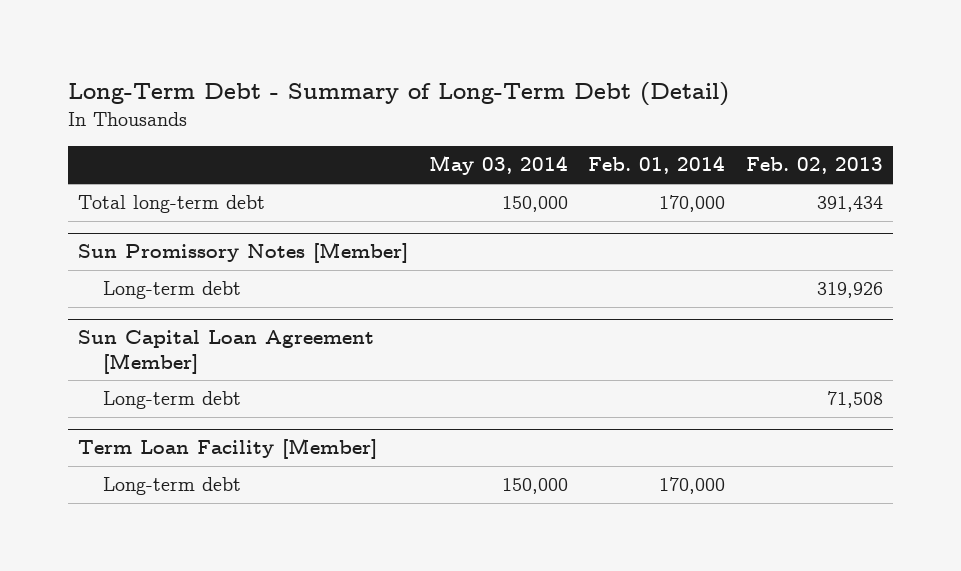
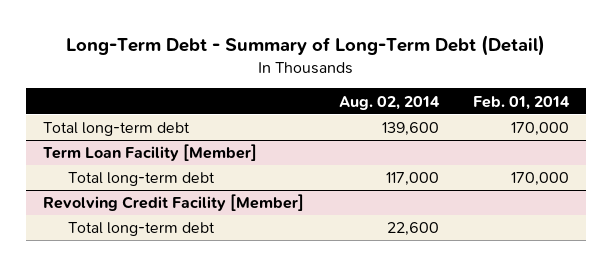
[428,155,568,176] May 03, 2014 -> none
[745,157,883,175] Feb. 02, 2013 -> none
none -> [338,95,440,110] Aug. 02, 2014
[78,242,409,264] Sun Promissory Notes [Member] -> none
[103,281,242,300] Long-term debt -> none
[78,330,375,374] Sun Capital Loan Agreement [Member] -> none
[103,391,242,410] Long-term debt -> none
[103,477,242,496] Long-term debt -> [67,172,215,187] Total long-term debt
none -> [43,194,305,212] Revolving Credit Facility [Member]
none -> [67,222,215,237] Total long-term debt

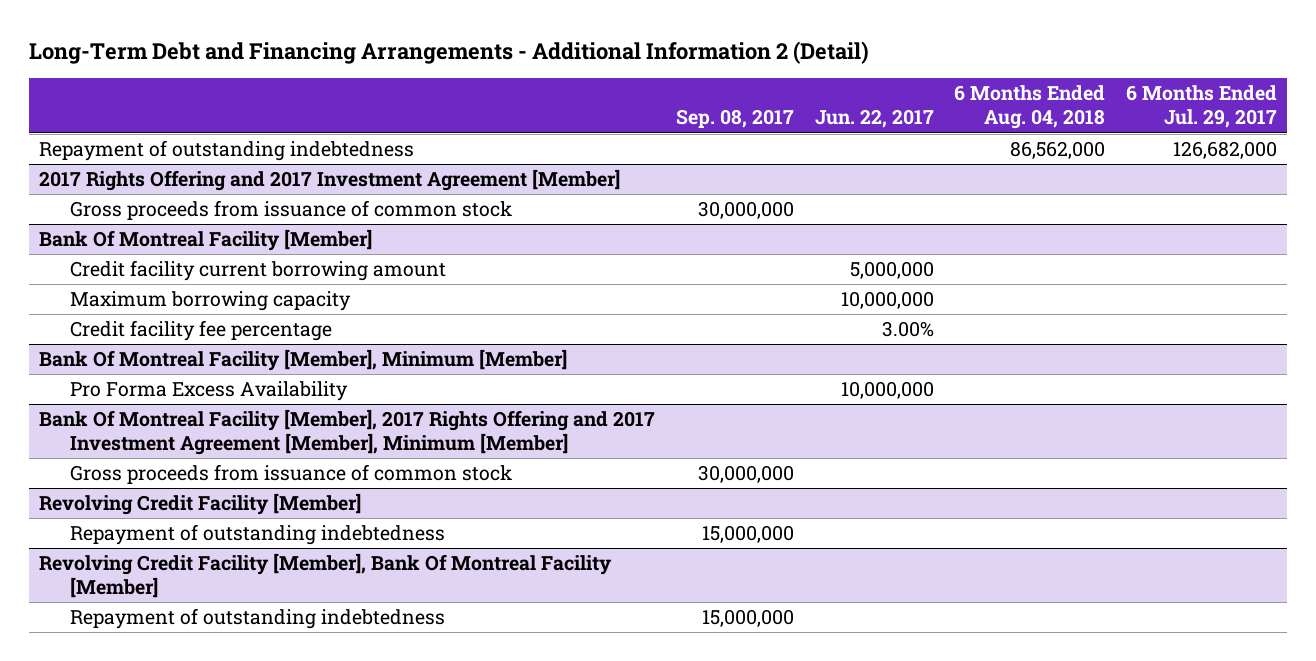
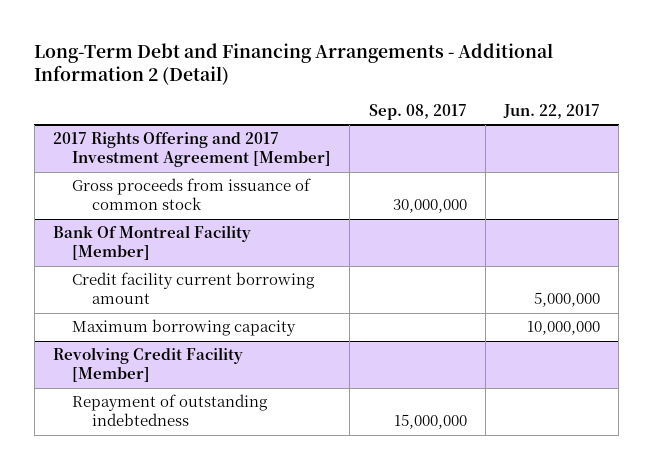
[954,85,1106,130] 6 Months Ended Aug. 04, 2018 -> none
[1125,85,1277,129] 6 Months Ended Jul. 29, 2017 -> none
[39,140,415,162] Repayment of outstanding indebtedness -> none
[69,320,332,342] Credit facility fee percentage -> none
[39,349,568,372] Bank Of Montreal Facility [Member], Minimum [Member] -> none
[69,381,348,402] Pro Forma Excess Availability -> none
[39,409,656,456] Bank Of Montreal Facility [Member], 2017 Rights Offering and 2017 Investment Agreement [Member], Minimum [Member] -> none
[69,464,512,485] Gross proceeds from issuance of common stock -> none
[39,553,613,599] Revolving Credit Facility [Member], Bank Of Montreal Facility [Member] -> none
[69,608,445,630] Repayment of outstanding indebtedness -> none

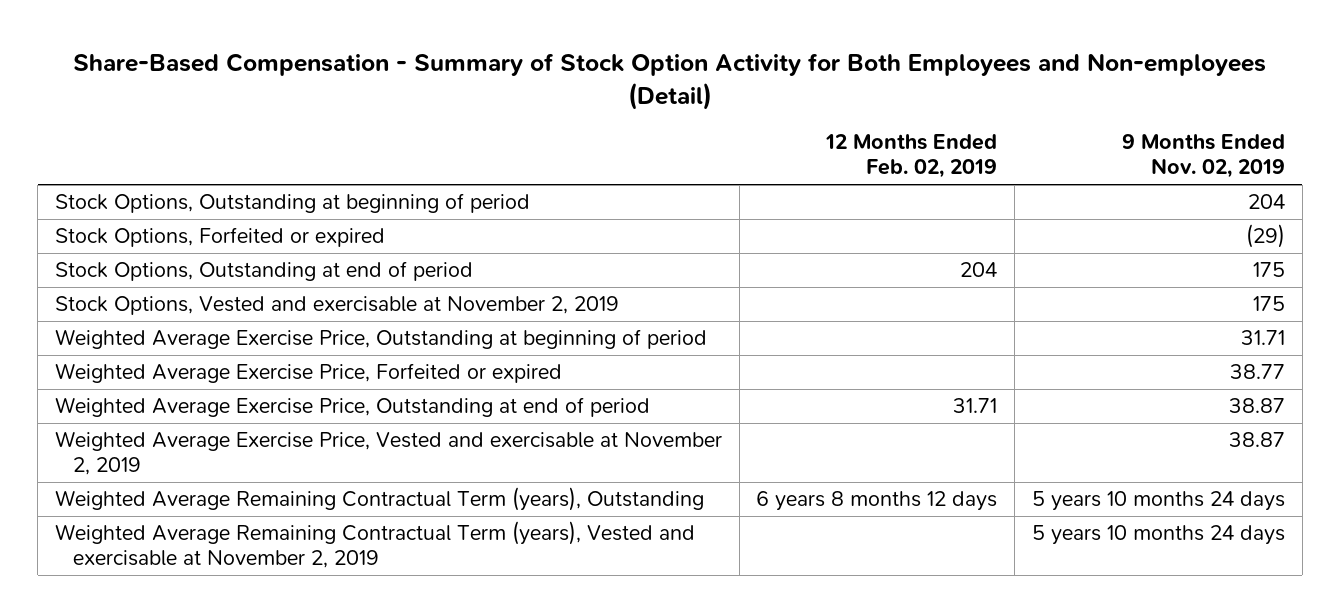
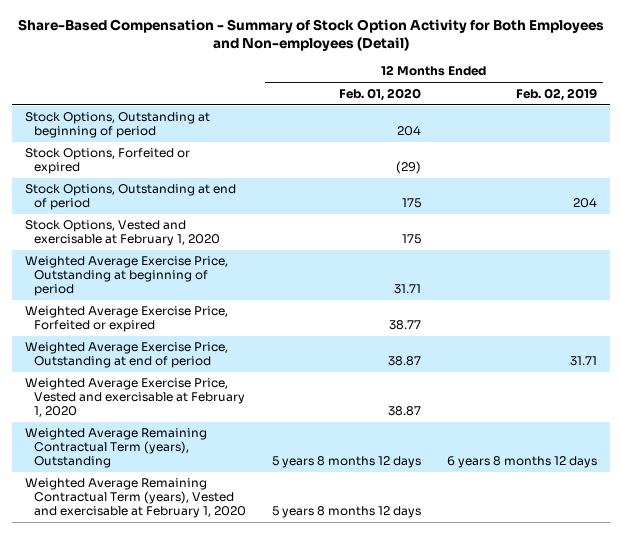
[1121,134,1285,179] 9 Months Ended Nov. 02, 2019 -> none
none -> [338,87,421,101] Feb. 01, 2020
[55,296,620,316] Stock Options, Vested and exercisable at November 2, 2019 -> [24,220,221,247] Stock Options, Vested and exercisable at February 1, 2020
[55,431,723,476] Weighted Average Exercise Price, Vested and exercisable at November 2, 2019 -> [24,378,246,418] Weighted Average Exercise Price, Vested and exercisable at February 1, 2020
[55,521,696,569] Weighted Average Remaining Contractual Term (years), Vested and exercisable at November 2, 2019 -> [24,478,247,519] Weighted Average Remaining Contractual Term (years), Vested and exercisable at February 1, 2020

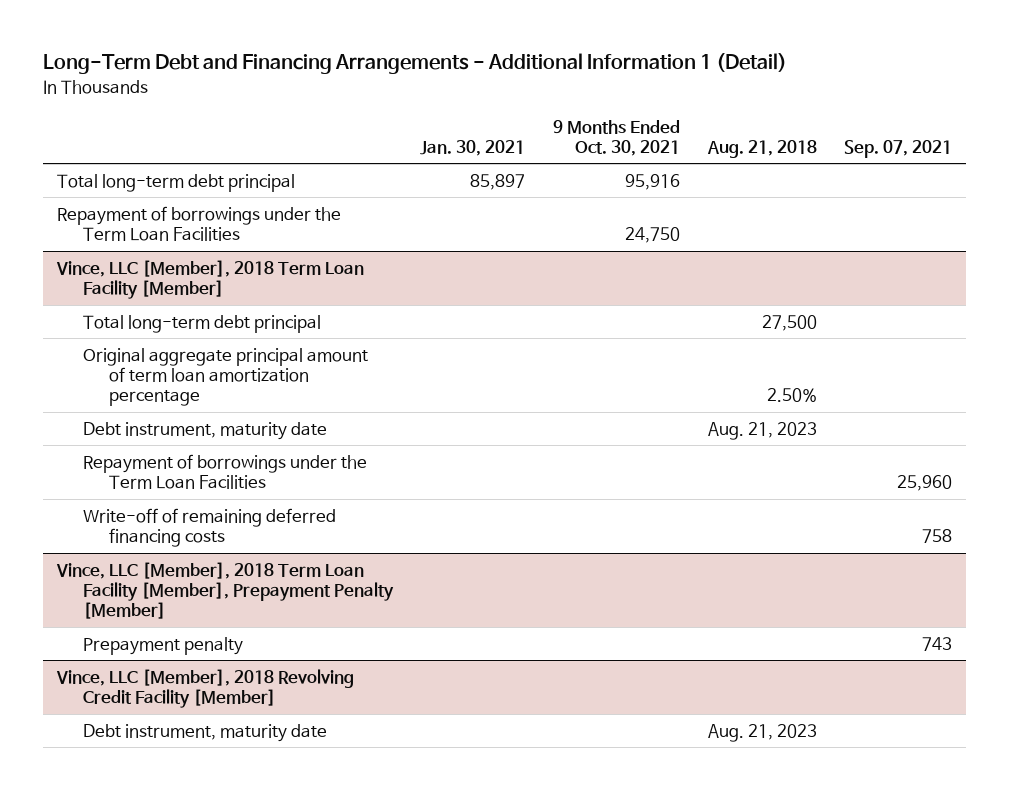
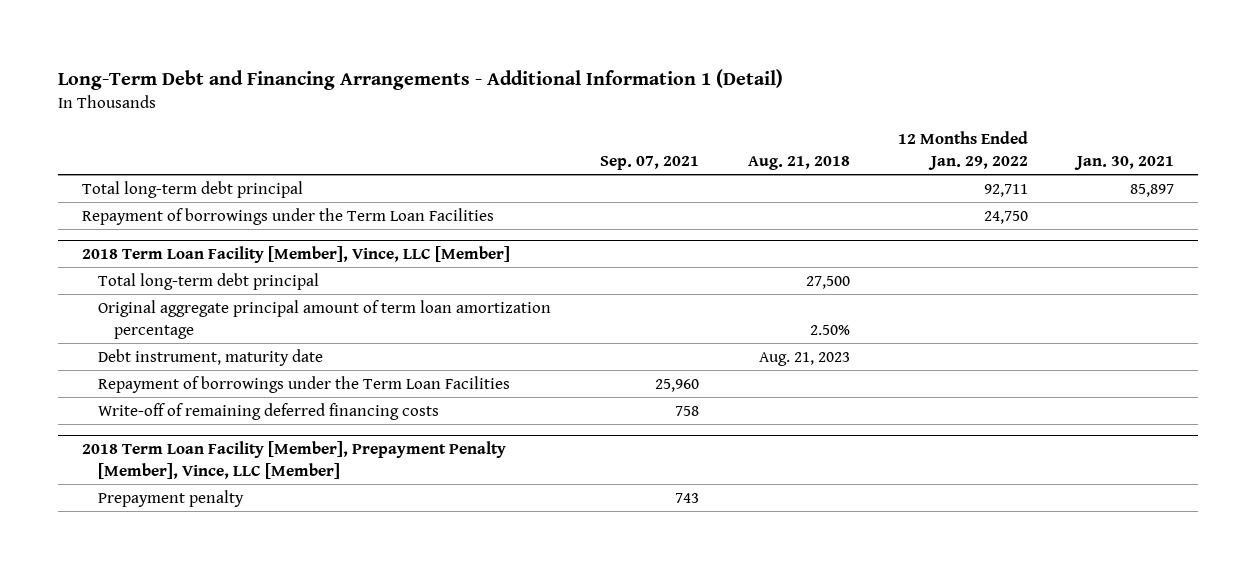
[553,119,681,156] 9 Months Ended Oct. 30, 2021 -> none
none -> [898,130,1029,171] 12 Months Ended Jan. 29, 2022
[55,259,364,300] Vince, LLC [Member], 2018 Term Loan Facility [Member] -> [82,245,511,263] 2018 Term Loan Facility [Member], Vince, LLC [Member]
[55,561,394,620] Vince, LLC [Member], 2018 Term Loan Facility [Member], Prepayment Penalty [Member] -> [82,440,507,479] 2018 Term Loan Facility [Member], Prepayment Penalty [Member], Vince, LLC [Member]
[55,668,354,709] Vince, LLC [Member], 2018 Revolving Credit Facility [Member] -> none
[82,723,327,742] Debt instrument, maturity date -> none

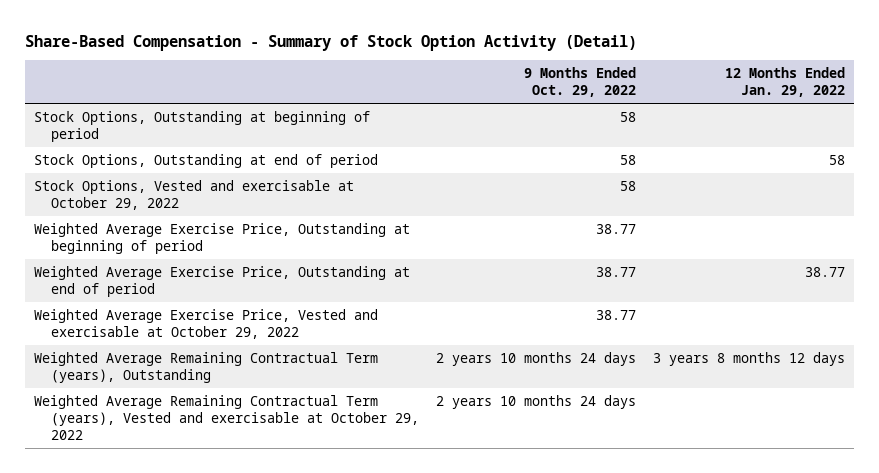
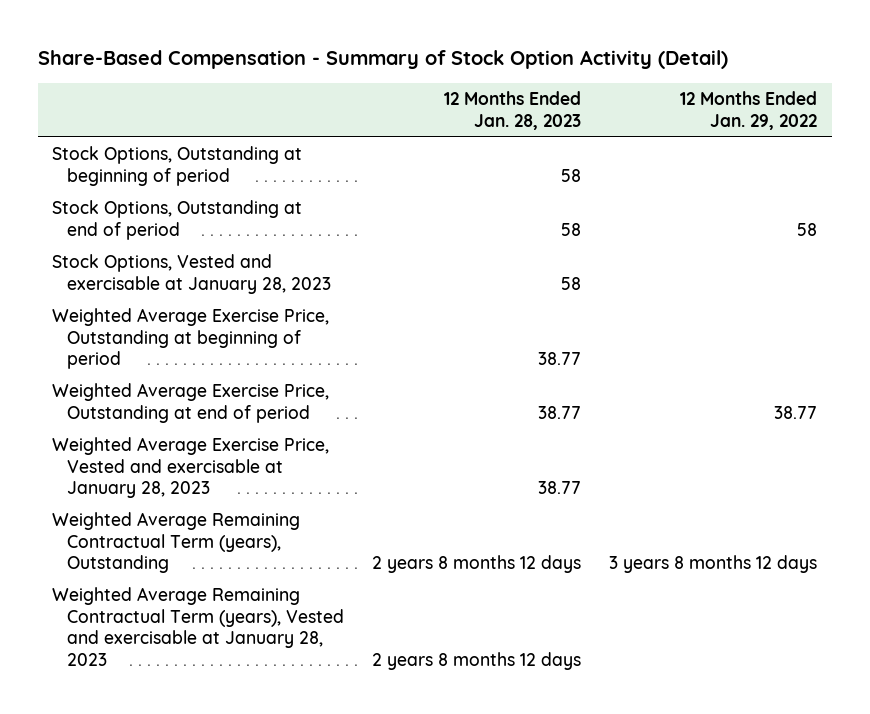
[524,67,637,98] 9 Months Ended Oct. 29, 2022 -> none
none -> [443,91,581,130] 12 Months Ended Jan. 28, 2023
[34,179,355,210] Stock Options, Vested and exercisable at October 29, 2022 -> [52,254,331,294] Stock Options, Vested and exercisable at January 28, 2023
[34,308,379,339] Weighted Average Exercise Price, Vested and exercisable at October 29, 2022 -> [52,437,330,499] Weighted Average Exercise Price, Vested and exercisable at January 28, 2023
[34,394,419,441] Weighted Average Remaining Contractual Term (years), Vested and exercisable at October 29, 2022 -> [52,587,344,667] Weighted Average Remaining Contractual Term (years), Vested and exercisable at January 28, 2023

